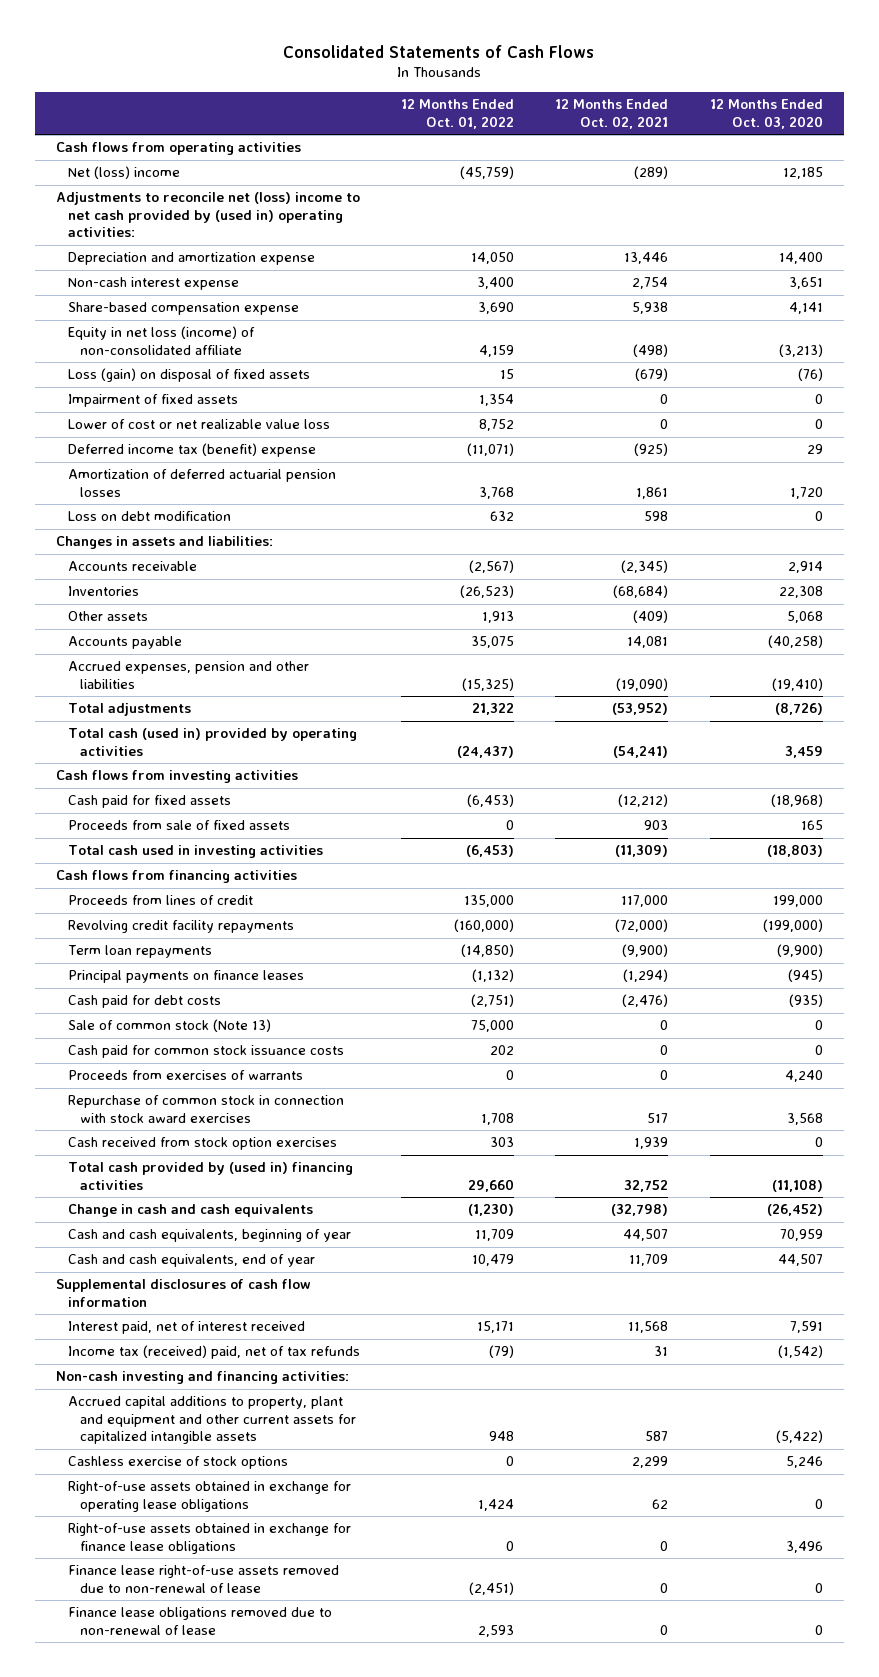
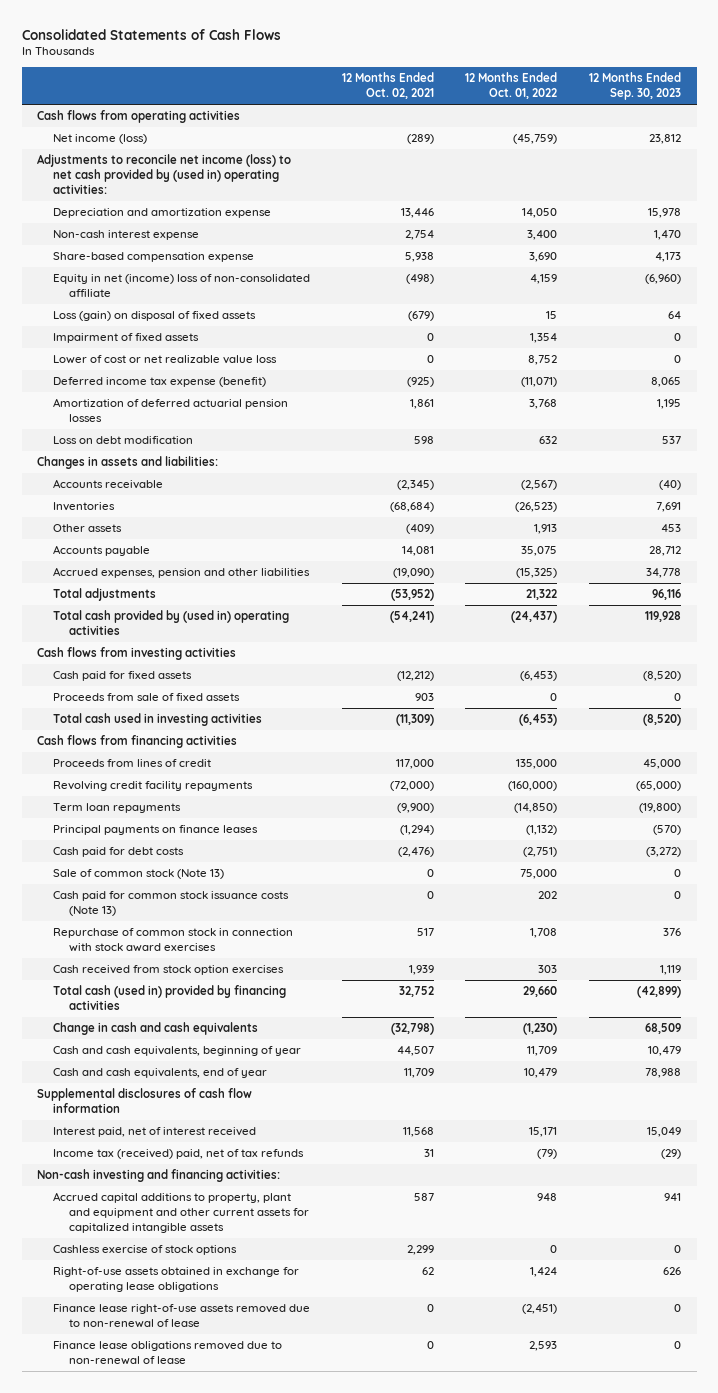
[709,99,823,129] 12 Months Ended Oct. 03, 2020 -> none
none -> [588,72,681,101] 12 Months Ended Sep. 30, 2023
[67,166,180,180] Net (loss) income -> [53,134,148,145] Net income (loss)
[55,192,360,238] Adjustments to reconcile net (loss) income to net cash provided by (used in) operating activities: -> [37,154,292,195] Adjustments to reconcile net income (loss) to net cash provided by (used in) operating activities:
[67,326,255,355] Equity in net loss (income) of non-consolidated affiliate -> [53,274,311,298] Equity in net (income) loss of non-consolidated affiliate
[67,443,316,458] Deferred income tax (benefit) expense -> [53,377,267,388] Deferred income tax expense (benefit)
[67,728,357,756] Total cash (used in) provided by operating activities -> [53,610,290,636] Total cash provided by (used in) operating activities
[67,1070,303,1081] Proceeds from exercises of warrants -> none
[67,1045,344,1059] Cash paid for common stock issuance costs -> [53,891,290,917] Cash paid for common stock issuance costs (Note 13)
[67,1162,353,1190] Total cash provided by (used in) financing activities -> [53,985,287,1011] Total cash (used in) provided by financing activities
[67,1523,351,1554] Right-of-use assets obtained in exchange for finance lease obligations -> none

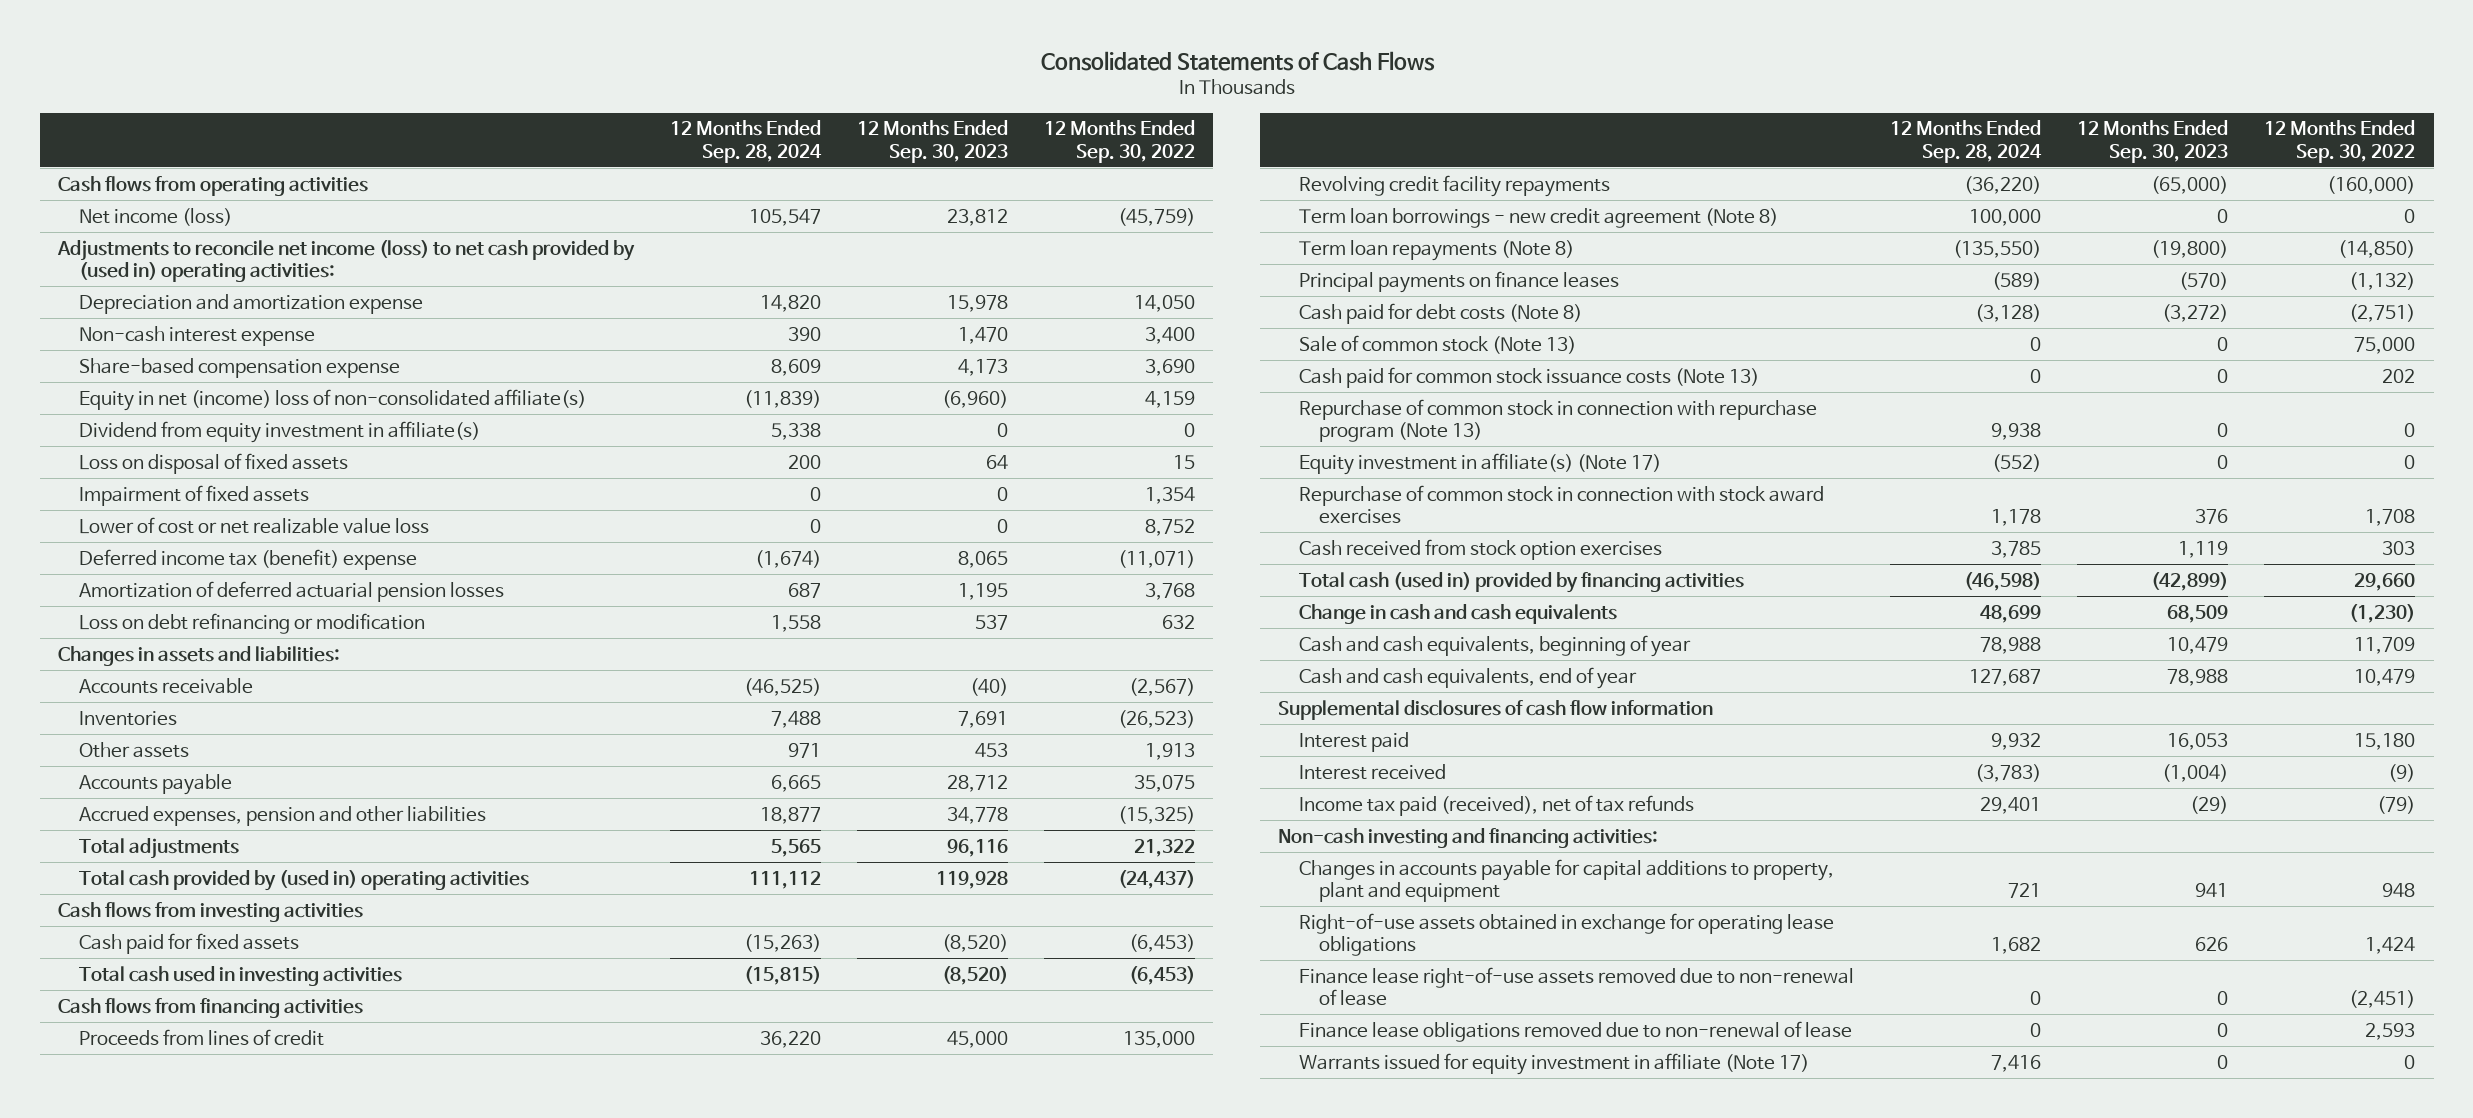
[341,72,434,100] 12 Months Ended Oct. 02, 2021 -> none
[465,72,558,100] 12 Months Ended Oct. 01, 2022 -> none
none -> [669,120,822,163] 12 Months Ended Sep. 28, 2024
none -> [1044,120,1196,163] 12 Months Ended Sep. 30, 2022
[53,274,311,298] Equity in net (income) loss of non-consolidated affiliate -> [78,388,586,411] Equity in net (income) loss of non-consolidated affiliate(s)
none -> [78,420,480,443] Dividend from equity investment in affiliate(s)
[53,311,257,322] Loss (gain) on disposal of fixed assets -> [78,452,348,474] Loss on disposal of fixed assets
[53,377,267,388] Deferred income tax expense (benefit) -> [78,548,417,570] Deferred income tax (benefit) expense
[53,436,194,445] Loss on debt modification -> [78,612,425,634] Loss on debt refinancing or modification
[53,693,241,702] Proceeds from sale of fixed assets -> none
none -> [1298,207,1778,228] Term loan borrowings - new credit agreement (Note 8)
[53,803,182,814] Term loan repayments -> [1298,239,1574,261] Term loan repayments (Note 8)
[53,847,185,858] Cash paid for debt costs -> [1298,302,1582,324] Cash paid for debt costs (Note 8)
none -> [1298,398,1817,443] Repurchase of common stock in connection with repurchase program (Note 13)
none -> [1298,452,1661,475] Equity investment in affiliate(s) (Note 17)
[53,1127,257,1138] Interest paid, net of interest received -> [1298,731,1409,752] Interest paid
[646,1127,681,1138] 15,049 -> [2167,732,2229,750] 16,053
none -> [1298,763,1446,780] Interest received
[53,1149,305,1160] Income tax (received) paid, net of tax refunds -> [1298,794,1694,816] Income tax paid (received), net of tax refunds
[53,1245,238,1256] Cashless exercise of stock options -> none
[53,1192,310,1234] Accrued capital additions to property, plant and equipment and other current assets for capitalized intangible assets -> [1298,858,1834,903] Changes in accounts payable for capital additions to property, plant and equipment
none -> [1298,1052,1809,1075] Warrants issued for equity investment in affiliate (Note 17)

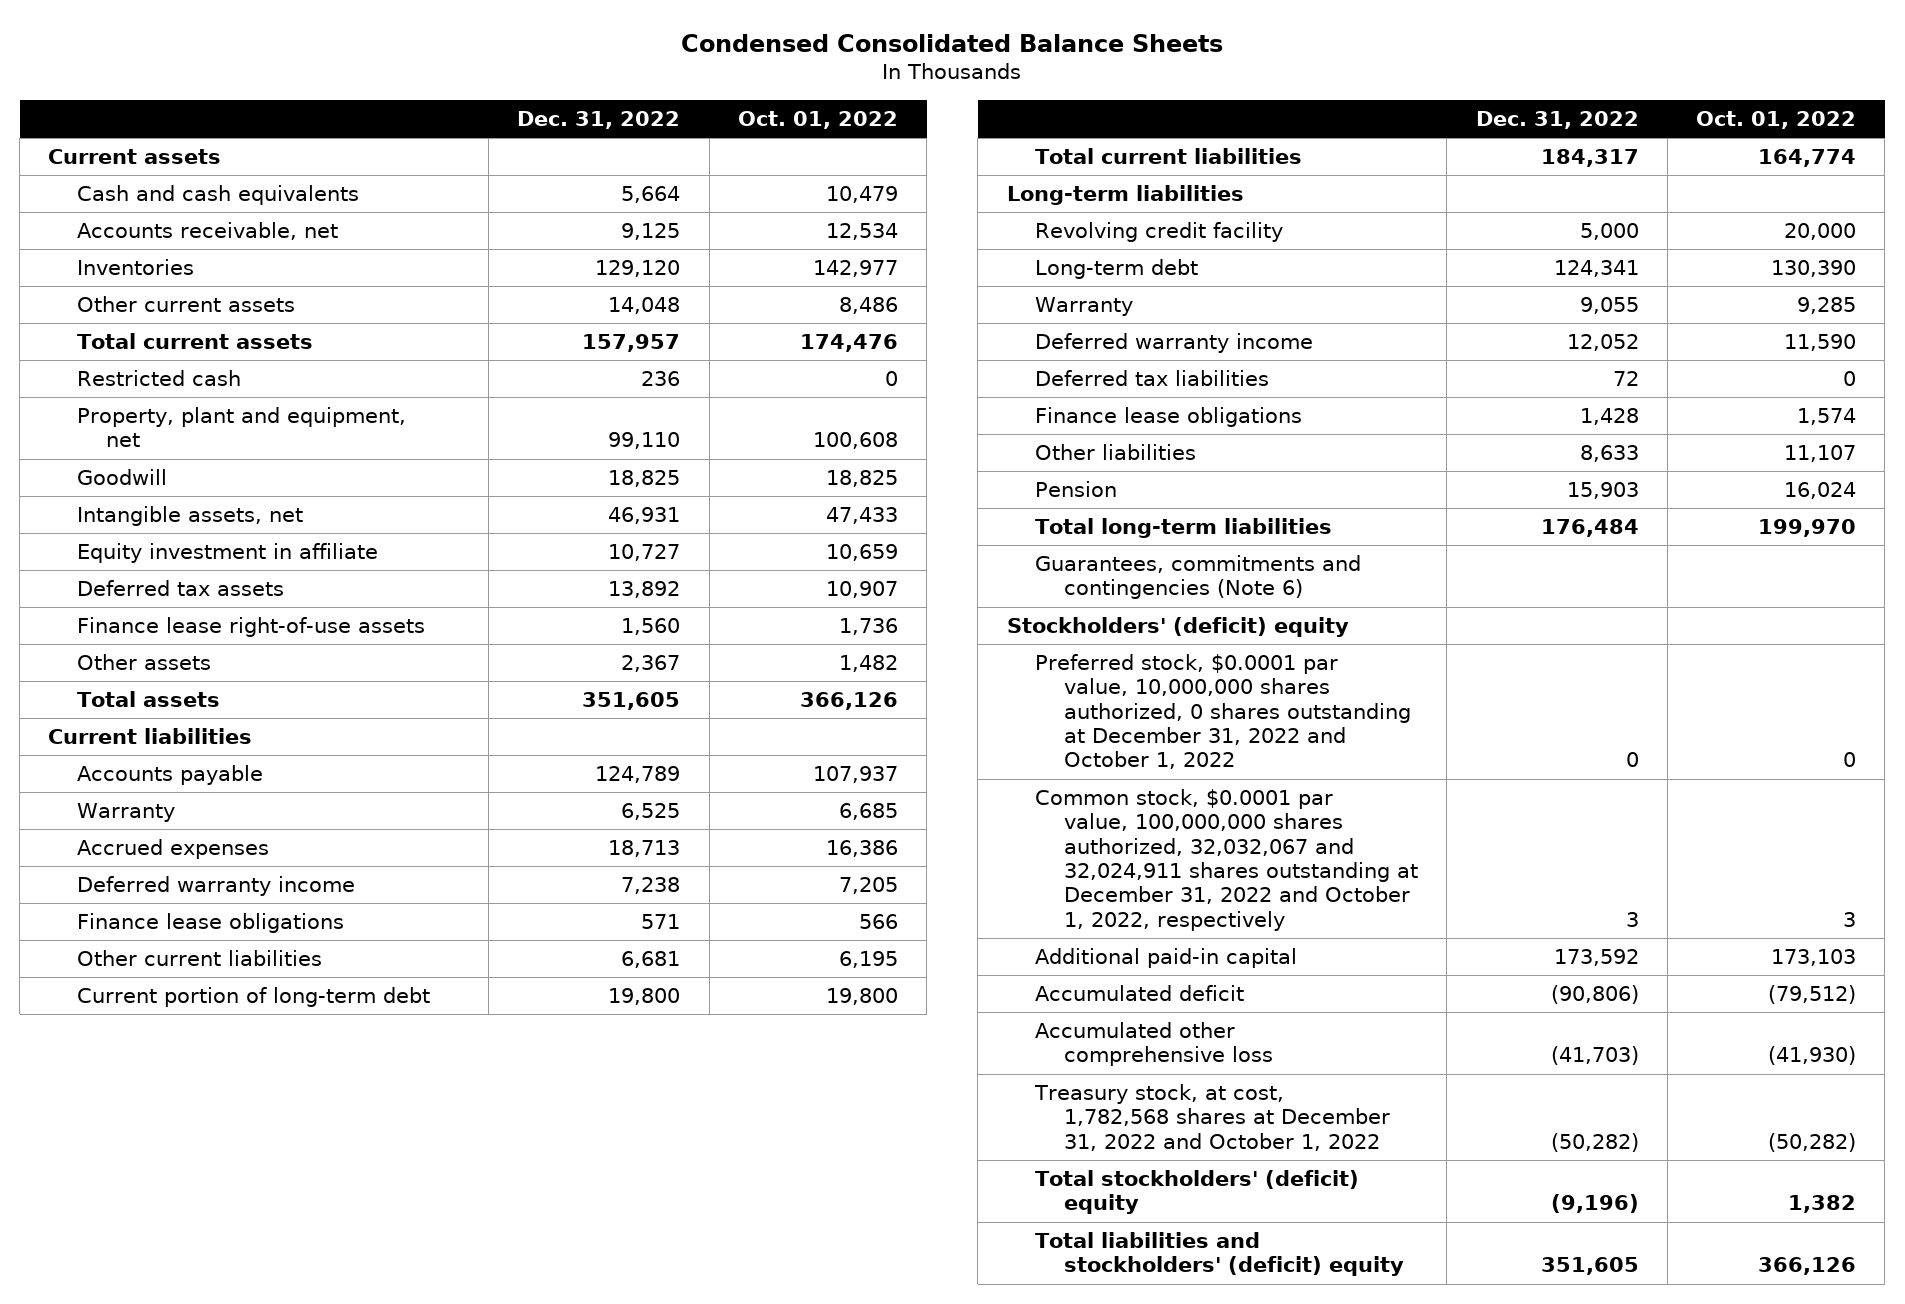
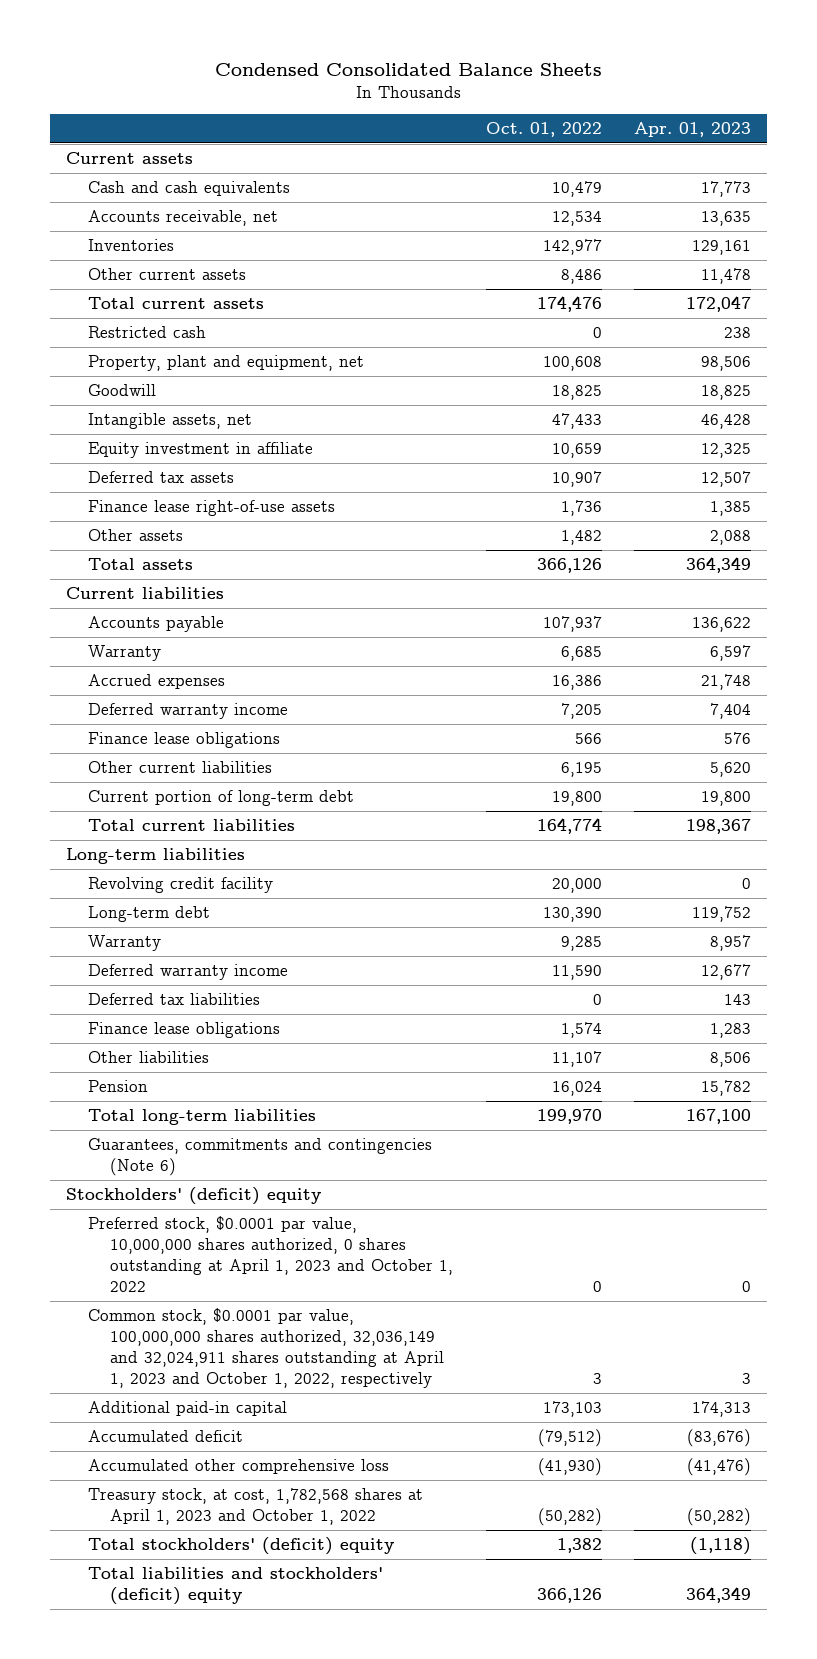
[517,110,681,129] Dec. 31, 2022 -> none
none -> [633,122,751,138] Apr. 01, 2023
[1035,654,1412,770] Preferred stock, $0.0001 par value, 10,000,000 shares authorized, 0 shares outstanding at December 31, 2022 and October 1, 2022 -> [88,1216,454,1292] Preferred stock, $0.0001 par value, 10,000,000 shares authorized, 0 shares outstanding at April 1, 2023 and October 1, 2022
[1035,789,1419,931] Common stock, $0.0001 par value, 100,000,000 shares authorized, 32,032,067 and 32,024,911 shares outstanding at December 31, 2022 and October 1, 2022, respectively -> [88,1308,445,1388] Common stock, $0.0001 par value, 100,000,000 shares authorized, 32,036,149 and 32,024,911 shares outstanding at April 1, 2023 and October 1, 2022, respectively
[1034,1084,1391,1151] Treasury stock, at cost, 1,782,568 shares at December 31, 2022 and October 1, 2022 -> [88,1488,424,1525] Treasury stock, at cost, 1,782,568 shares at April 1, 2023 and October 1, 2022

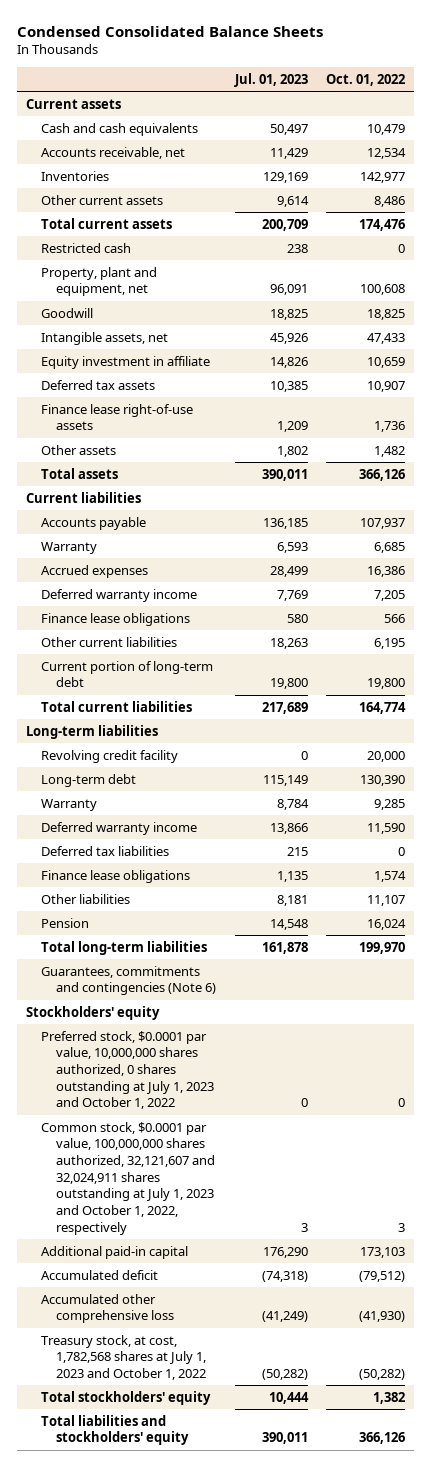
[633,122,751,138] Apr. 01, 2023 -> none
none -> [233,72,308,87] Jul. 01, 2023
[66,1187,322,1206] Stockholders' (deficit) equity -> [25,1005,160,1020] Stockholders' equity
[88,1216,454,1292] Preferred stock, $0.0001 par value, 10,000,000 shares authorized, 0 shares outstanding at April 1, 2023 and October 1, 2022 -> [40,1030,215,1110] Preferred stock, $0.0001 par value, 10,000,000 shares authorized, 0 shares outstanding at July 1, 2023 and October 1, 2022
[88,1308,445,1388] Common stock, $0.0001 par value, 100,000,000 shares authorized, 32,036,149 and 32,024,911 shares outstanding at April 1, 2023 and October 1, 2022, respectively -> [40,1121,216,1235] Common stock, $0.0001 par value, 100,000,000 shares authorized, 32,121,607 and 32,024,911 shares outstanding at July 1, 2023 and October 1, 2022, respectively
[88,1488,424,1525] Treasury stock, at cost, 1,782,568 shares at April 1, 2023 and October 1, 2022 -> [40,1334,207,1381] Treasury stock, at cost, 1,782,568 shares at July 1, 2023 and October 1, 2022
[88,1537,395,1556] Total stockholders' (deficit) equity -> [40,1390,211,1405] Total stockholders' equity
[88,1567,384,1605] Total liabilities and stockholders' (deficit) equity -> [40,1414,190,1446] Total liabilities and stockholders' equity

